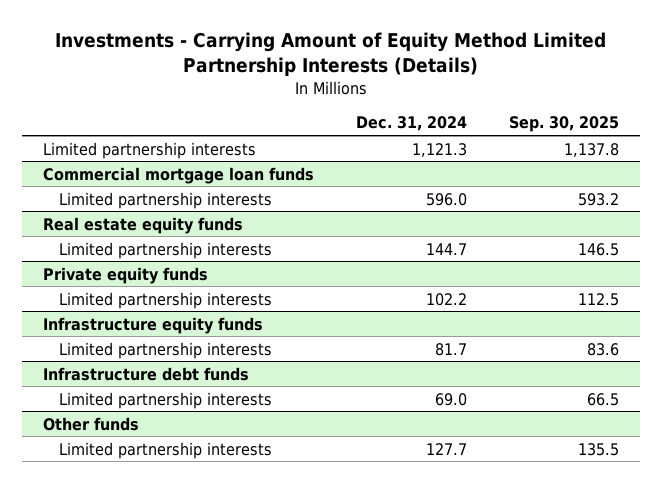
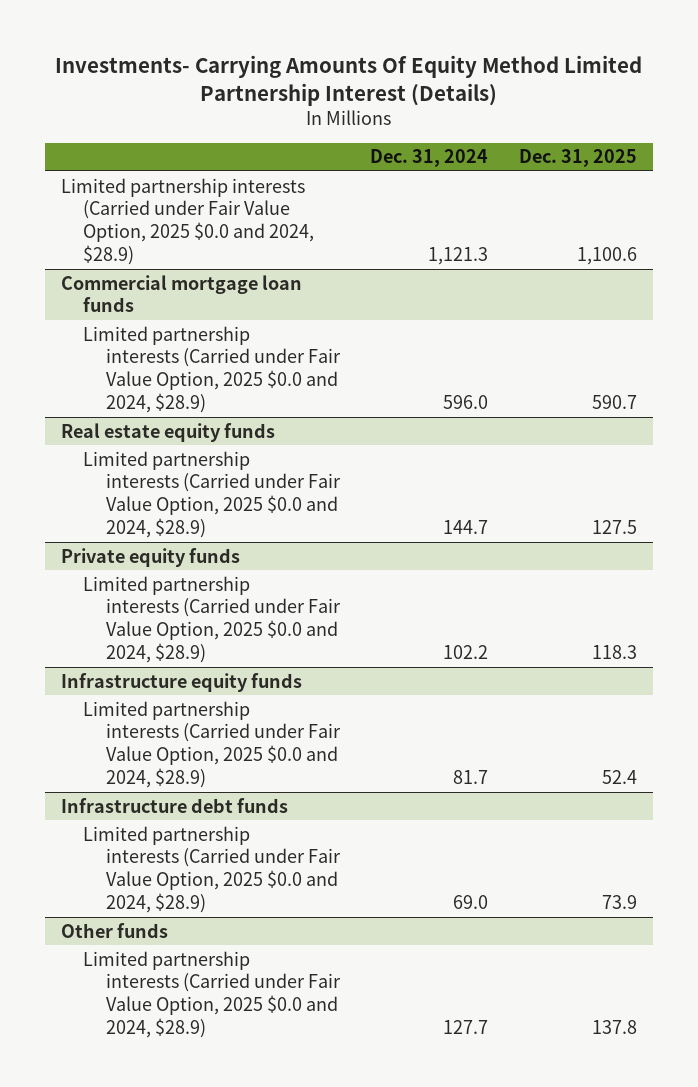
[54,31,606,76] Investments - Carrying Amount of Equity Method Limited Partnership Interests (Details) -> [55,54,643,106] Investments- Carrying Amounts Of Equity Method Limited Partnership Interest (Details)
[508,116,619,133] Sep. 30, 2025 -> none
none -> [519,149,638,168] Dec. 31, 2025
[42,141,256,159] Limited partnership interests -> [60,177,315,266] Limited partnership interests (Carried under Fair Value Option, 2025 $0.0 and 2024, $28.9)
[58,191,272,209] Limited partnership interests -> [83,325,341,414] Limited partnership interests (Carried under Fair Value Option, 2025 $0.0 and 2024, $28.9)
[58,241,272,259] Limited partnership interests -> [83,450,341,539] Limited partnership interests (Carried under Fair Value Option, 2025 $0.0 and 2024, $28.9)
[58,291,272,309] Limited partnership interests -> [83,575,341,664] Limited partnership interests (Carried under Fair Value Option, 2025 $0.0 and 2024, $28.9)
[58,341,272,359] Limited partnership interests -> [83,700,341,789] Limited partnership interests (Carried under Fair Value Option, 2025 $0.0 and 2024, $28.9)
[58,391,272,409] Limited partnership interests -> [83,825,341,914] Limited partnership interests (Carried under Fair Value Option, 2025 $0.0 and 2024, $28.9)
[58,441,272,459] Limited partnership interests -> [83,950,341,1039] Limited partnership interests (Carried under Fair Value Option, 2025 $0.0 and 2024, $28.9)

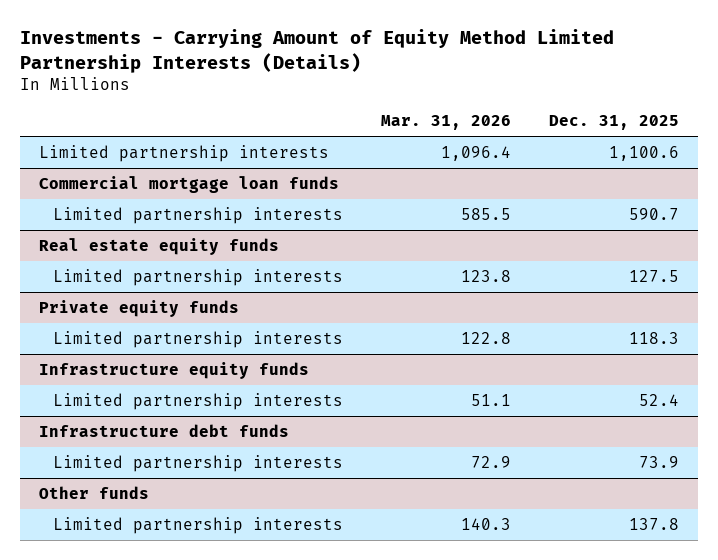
[55,54,643,106] Investments- Carrying Amounts Of Equity Method Limited Partnership Interest (Details) -> [19,29,614,73] Investments - Carrying Amount of Equity Method Limited Partnership Interests (Details)
[370,149,489,168] Dec. 31, 2024 -> none
none -> [381,115,512,131] Mar. 31, 2026
[60,177,315,266] Limited partnership interests (Carried under Fair Value Option, 2025 $0.0 and 2024, $28.9) -> [38,144,329,162] Limited partnership interests
[83,325,341,414] Limited partnership interests (Carried under Fair Value Option, 2025 $0.0 and 2024, $28.9) -> [53,206,344,224] Limited partnership interests
[83,450,341,539] Limited partnership interests (Carried under Fair Value Option, 2025 $0.0 and 2024, $28.9) -> [53,268,344,286] Limited partnership interests
[83,575,341,664] Limited partnership interests (Carried under Fair Value Option, 2025 $0.0 and 2024, $28.9) -> [53,330,344,348] Limited partnership interests
[83,700,341,789] Limited partnership interests (Carried under Fair Value Option, 2025 $0.0 and 2024, $28.9) -> [53,392,344,410] Limited partnership interests
[83,825,341,914] Limited partnership interests (Carried under Fair Value Option, 2025 $0.0 and 2024, $28.9) -> [53,454,344,472] Limited partnership interests
[83,950,341,1039] Limited partnership interests (Carried under Fair Value Option, 2025 $0.0 and 2024, $28.9) -> [53,516,344,534] Limited partnership interests

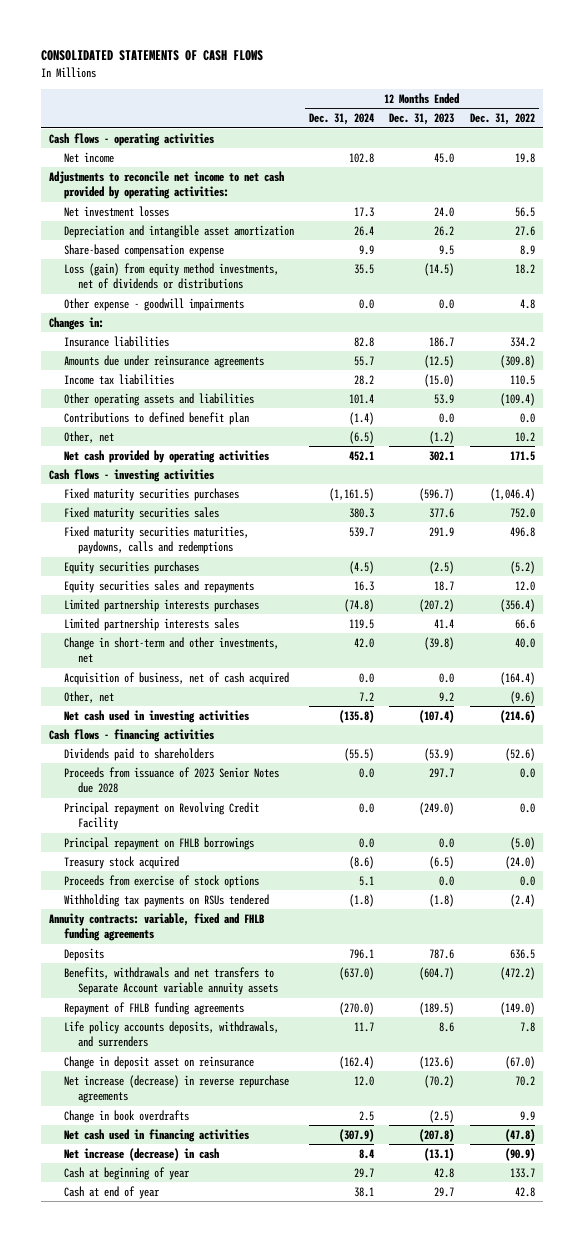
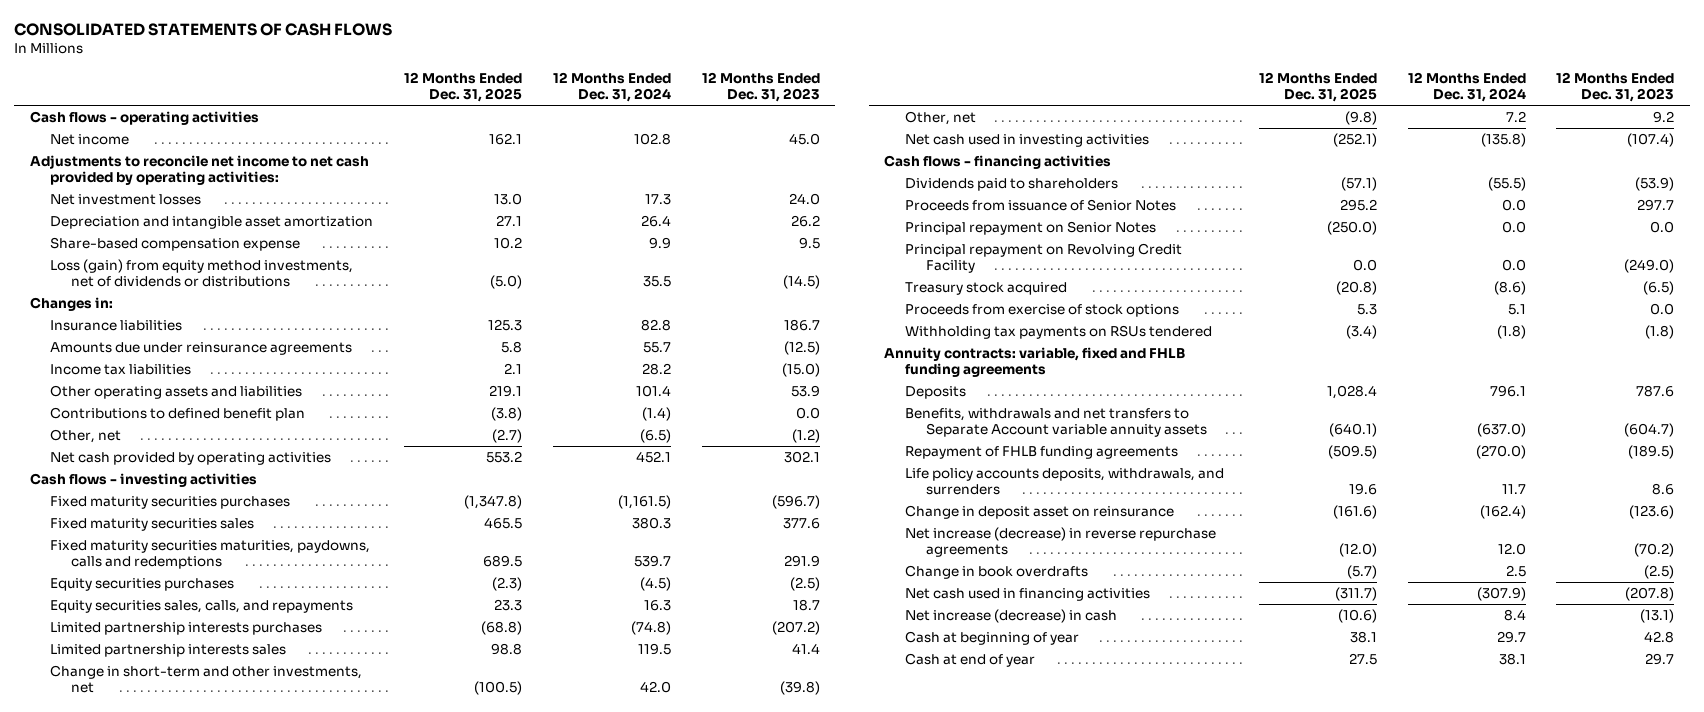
[469,113,535,126] Dec. 31, 2022 -> none
none -> [404,72,523,103] 12 Months Ended Dec. 31, 2025
[63,297,244,311] Other expense - goodwill impairments -> none
[63,579,254,593] Equity securities sales and repayments -> [50,600,354,614] Equity securities sales, calls, and repayments
[63,671,289,685] Acquisition of business, net of cash acquired -> none
[63,766,279,794] Proceeds from issuance of 2023 Senior Notes due 2028 -> [905,199,1177,212] Proceeds from issuance of Senior Notes
none -> [905,221,1157,236] Principal repayment on Senior Notes
[63,836,254,850] Principal repayment on FHLB borrowings -> none

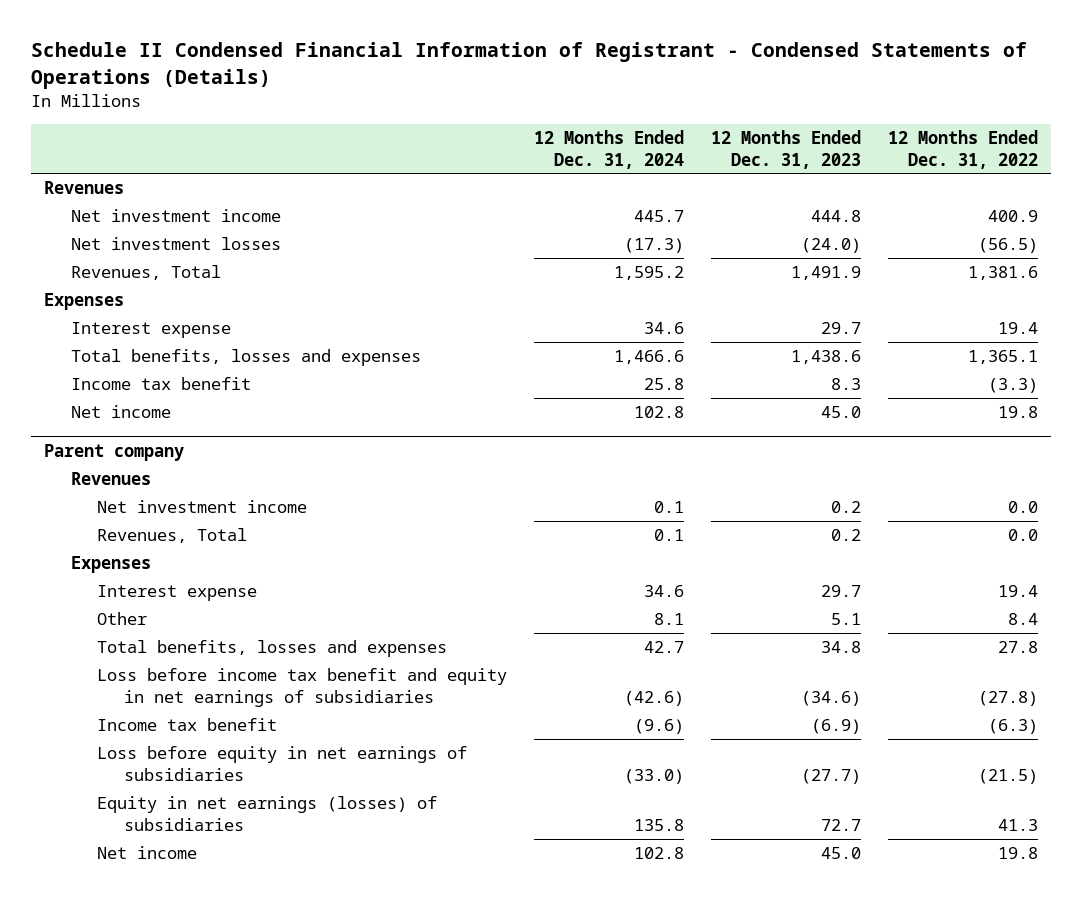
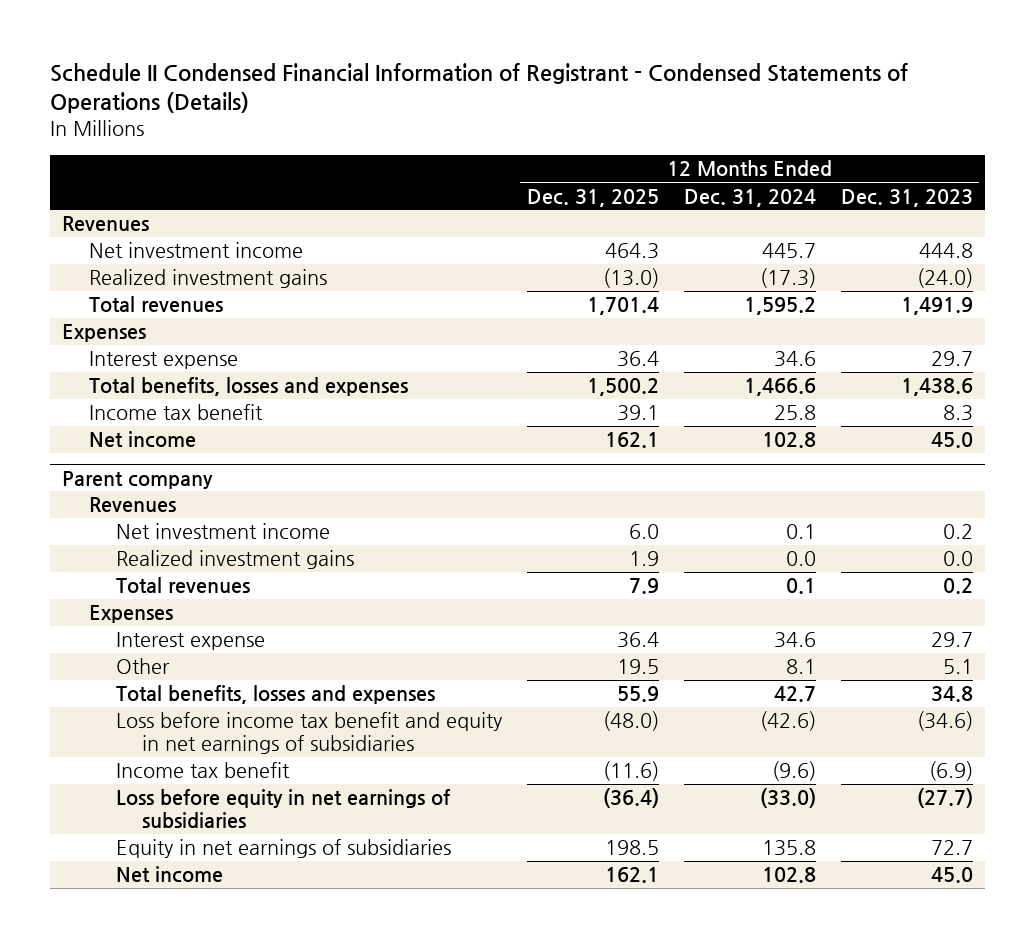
[887,129,1038,169] 12 Months Ended Dec. 31, 2022 -> none
none -> [526,188,659,207] Dec. 31, 2025
[70,236,281,250] Net investment losses -> [88,269,327,289] Realized investment gains
[70,264,221,280] Revenues, Total -> [88,296,223,313] Total revenues
none -> [115,550,354,570] Realized investment gains
[97,527,248,543] Revenues, Total -> [115,577,250,594] Total revenues
[97,795,438,831] Equity in net earnings (losses) of subsidiaries -> [115,839,451,859] Equity in net earnings of subsidiaries

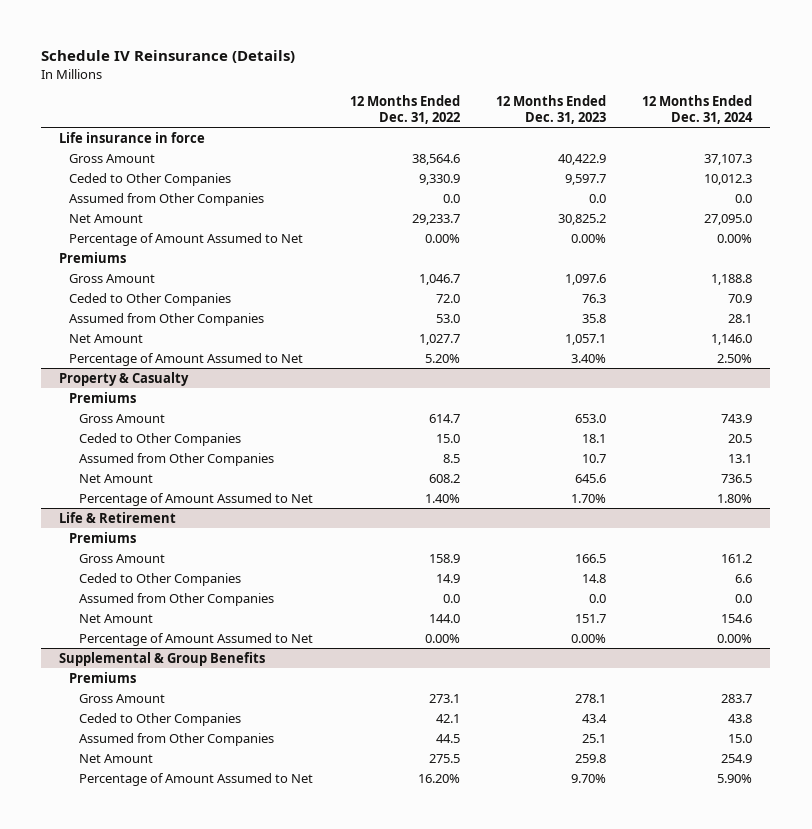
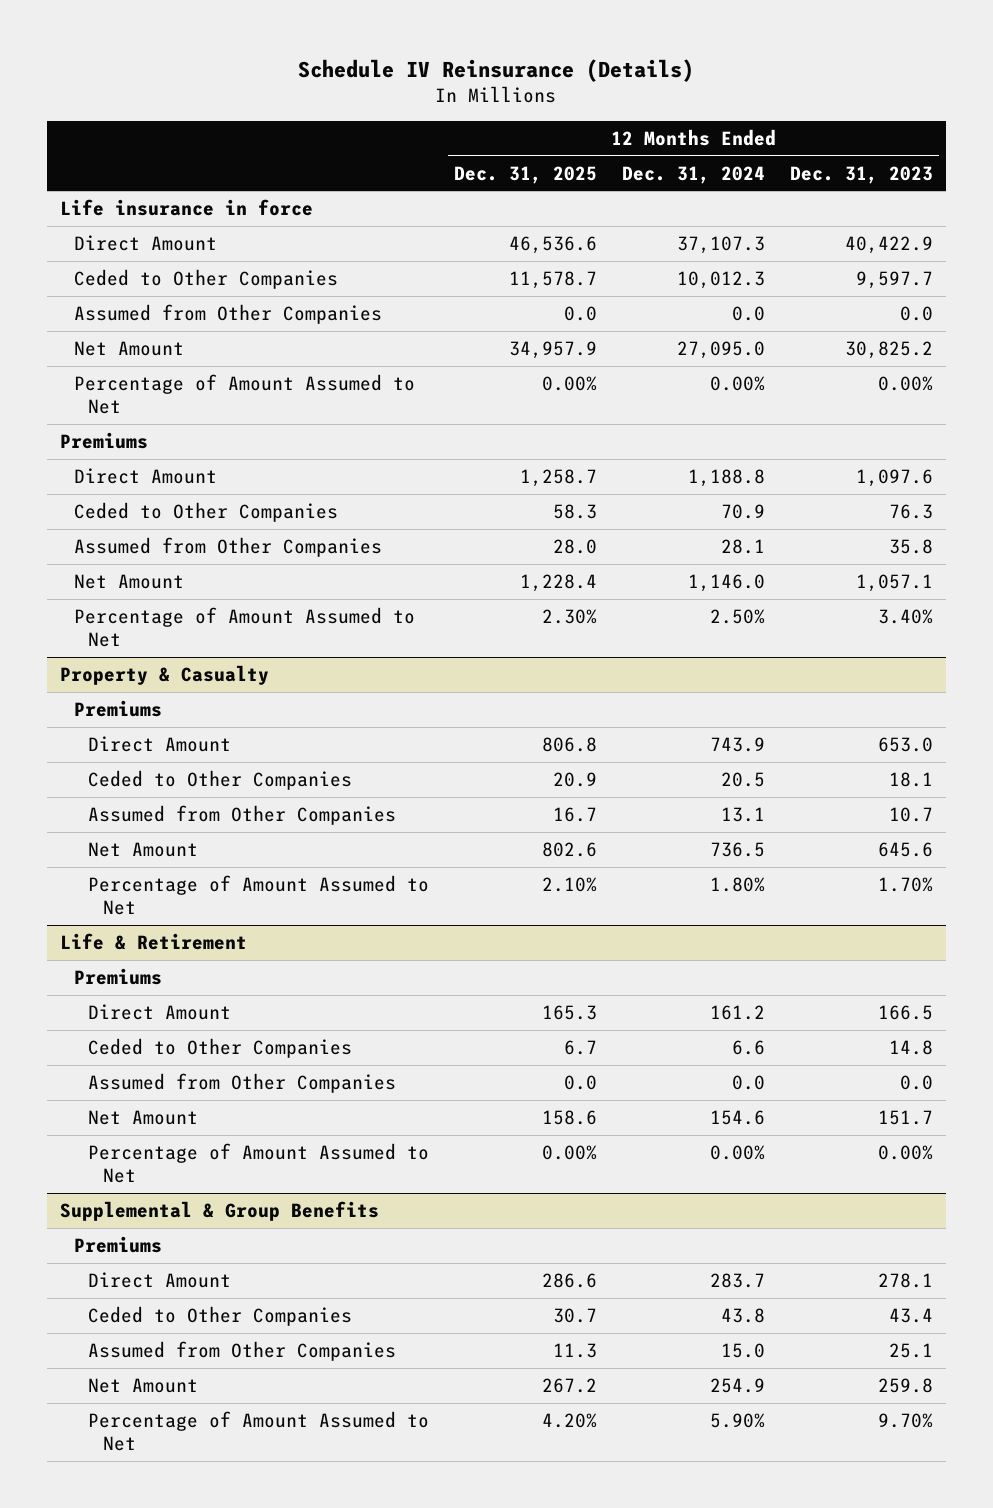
[349,95,460,125] 12 Months Ended Dec. 31, 2022 -> none
none -> [454,165,598,184] Dec. 31, 2025
[69,153,156,163] Gross Amount -> [73,234,217,251] Direct Amount
[69,273,156,283] Gross Amount -> [73,467,217,484] Direct Amount
[79,413,166,423] Gross Amount -> [88,735,232,752] Direct Amount
[79,553,166,563] Gross Amount -> [88,1003,232,1020] Direct Amount
[79,693,166,703] Gross Amount -> [88,1271,232,1288] Direct Amount

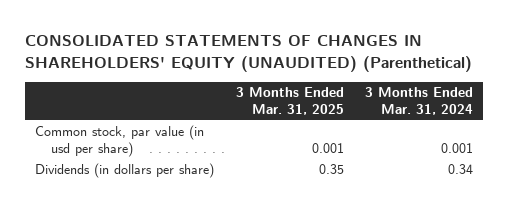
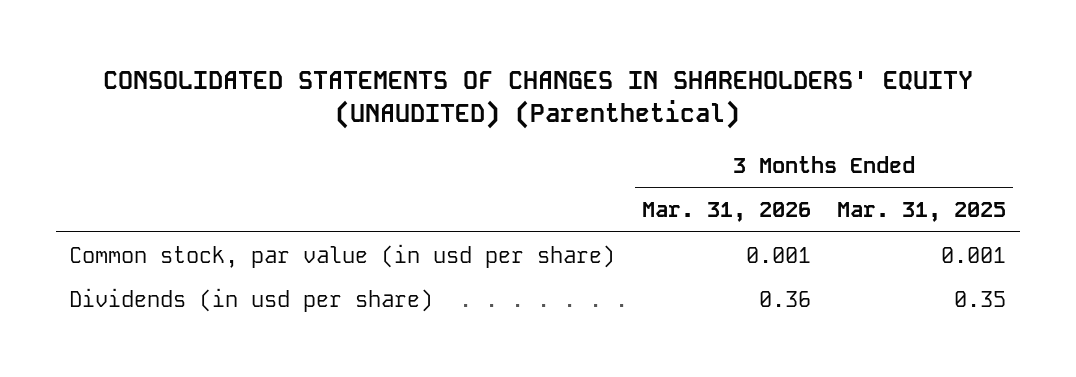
[364,87,473,116] 3 Months Ended Mar. 31, 2024 -> none
none -> [641,202,811,223] Mar. 31, 2026
[35,163,215,179] Dividends (in dollars per share) -> [69,287,434,312] Dividends (in usd per share)

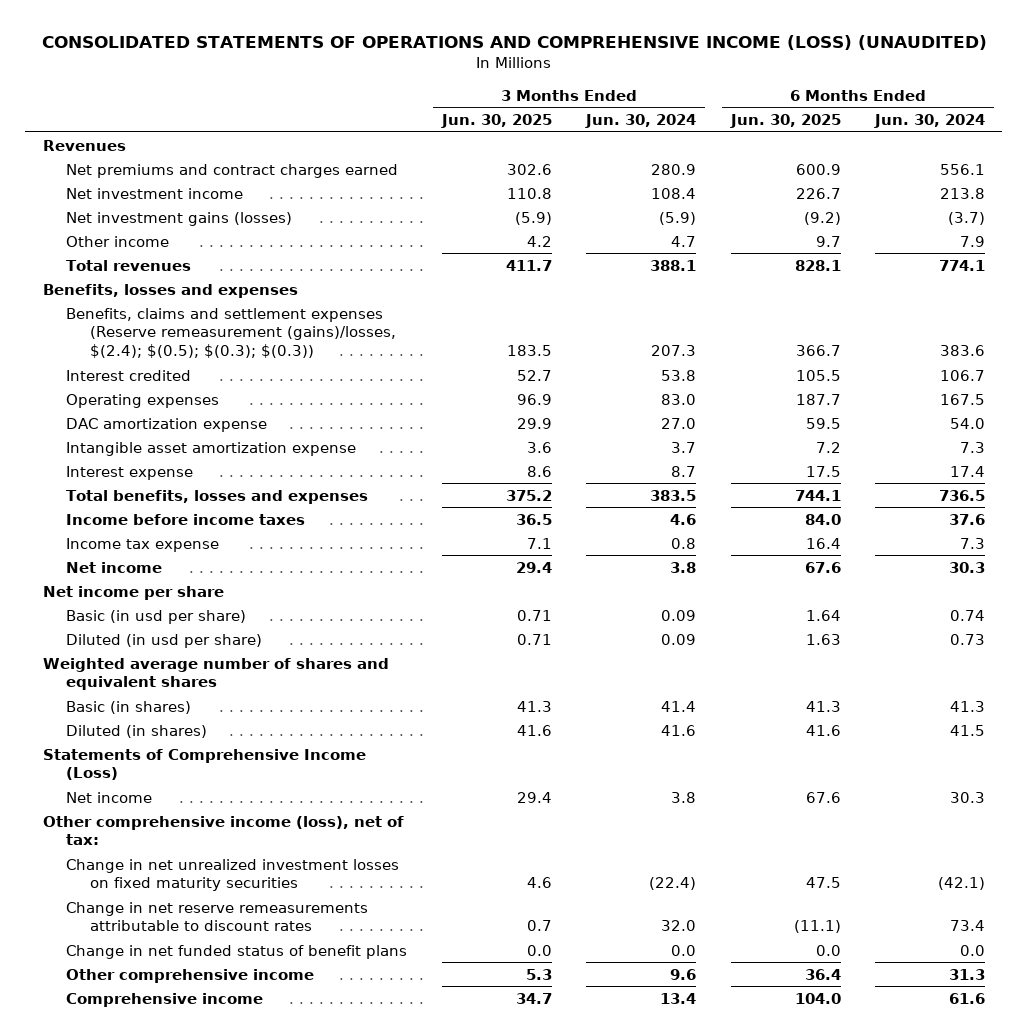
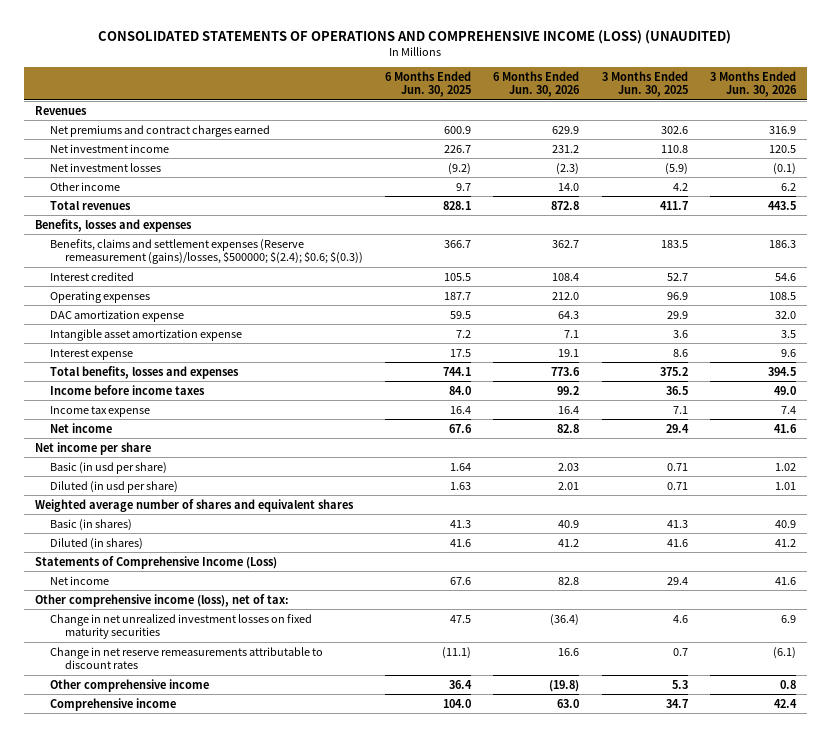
[585,114,697,129] Jun. 30, 2024 -> none
[874,114,986,129] Jun. 30, 2024 -> none
none -> [493,70,581,98] 6 Months Ended Jun. 30, 2026
none -> [709,70,797,98] 3 Months Ended Jun. 30, 2026
[66,211,293,226] Net investment gains (losses) -> [49,162,161,172] Net investment losses
[66,307,396,359] Benefits, claims and settlement expenses (Reserve remeasurement (gains)/losses, $(2.4); $(0.5); $(0.3); $(0.3)) -> [49,238,364,265] Benefits, claims and settlement expenses (Reserve remeasurement (gains)/losses, $500000; $(2.4); $0.6; $(0.3))
[66,944,408,959] Change in net funded status of benefit plans -> none

